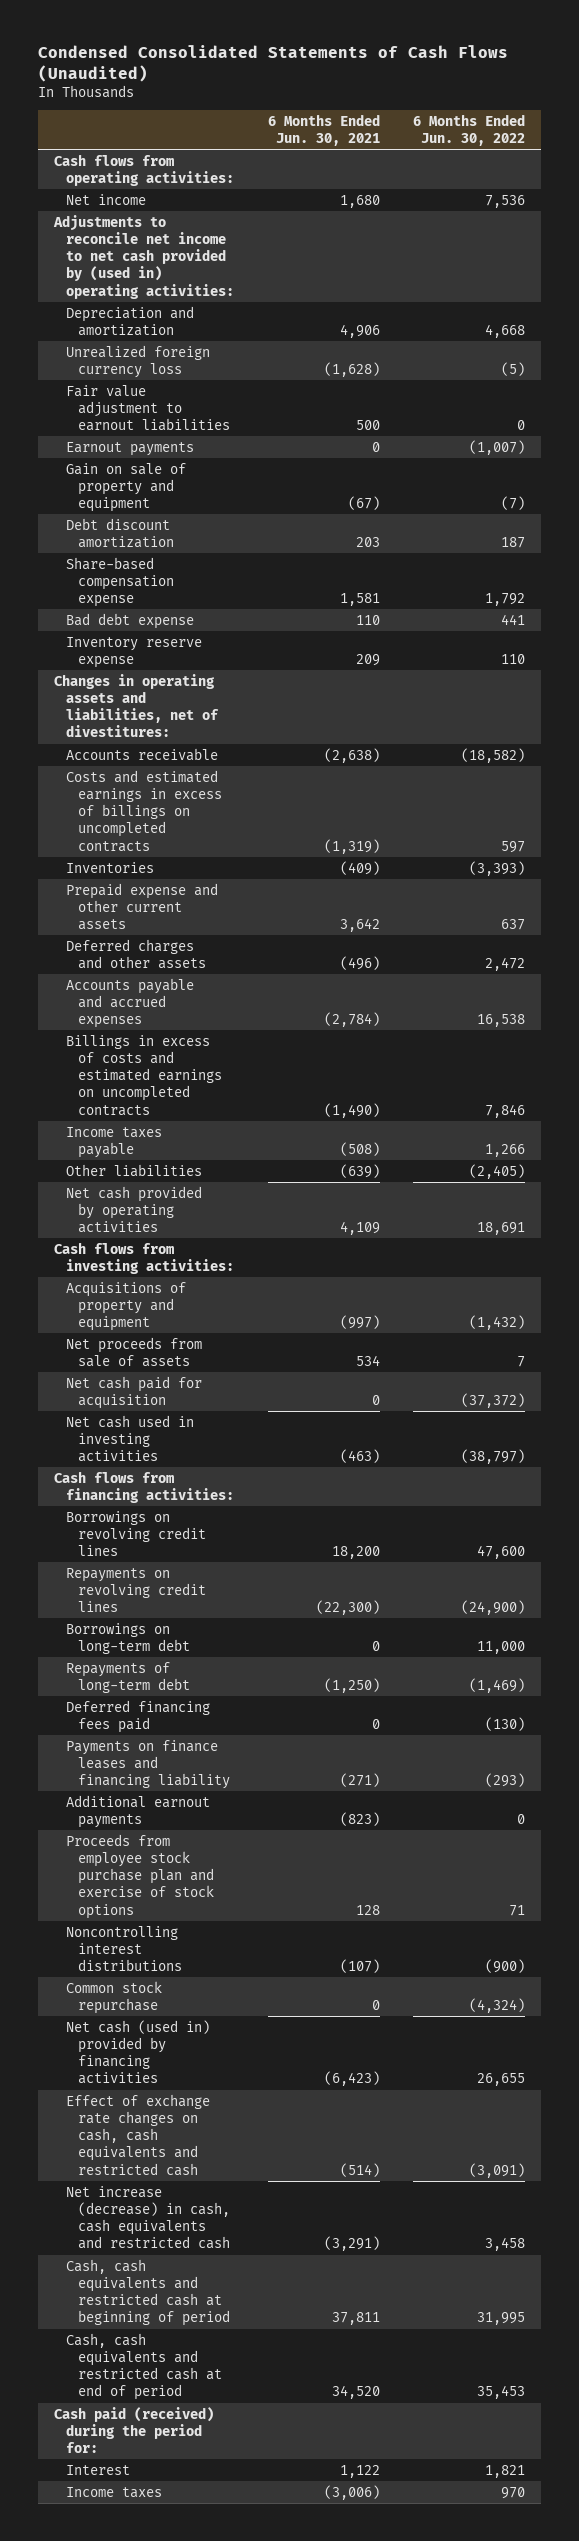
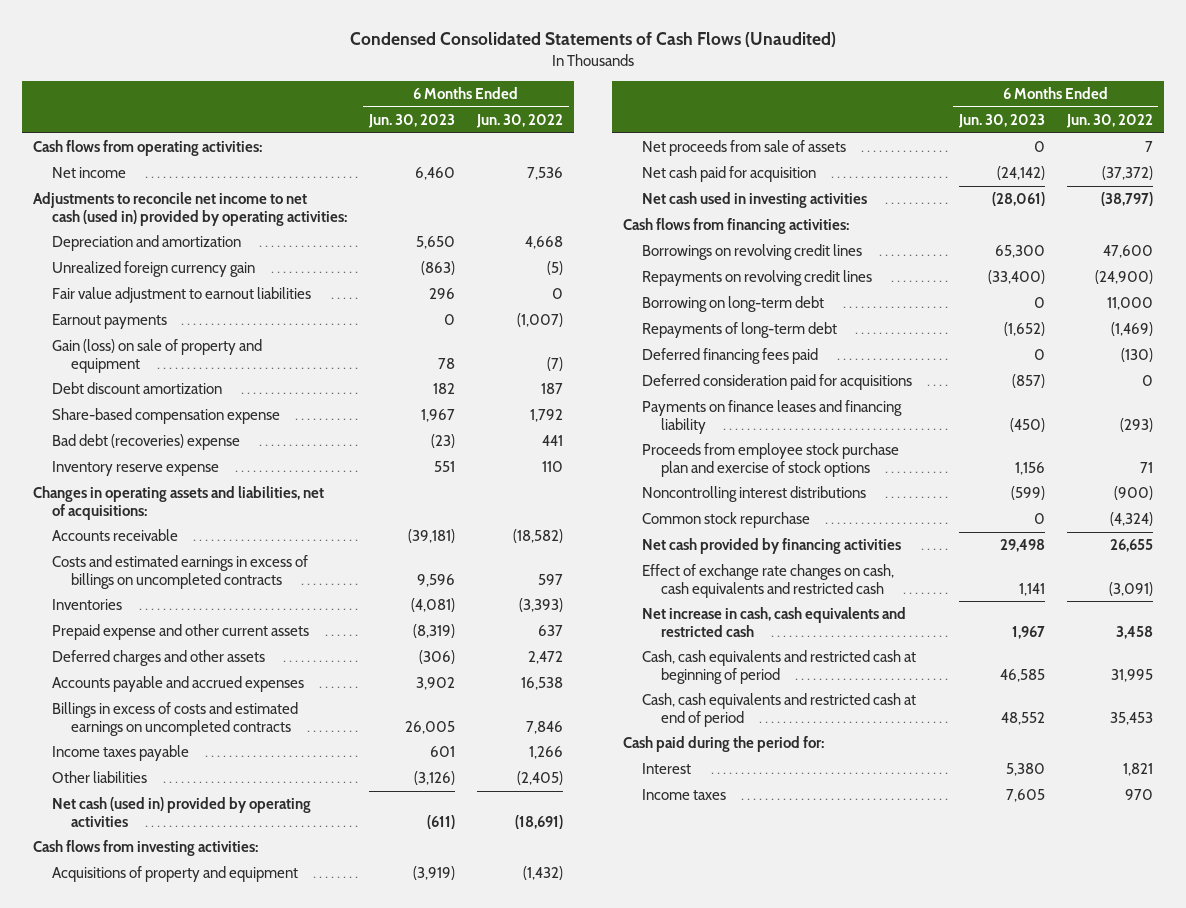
[267,113,380,147] 6 Months Ended Jun. 30, 2021 -> none
none -> [367,114,455,129] Jun. 30, 2023
[53,214,235,299] Adjustments to reconcile net income to net cash provided by (used in) operating activities: -> [32,192,347,226] Adjustments to reconcile net income to net cash (used in) provided by operating activities:
[66,344,211,378] Unrealized foreign currency loss -> [51,261,255,278] Unrealized foreign currency gain
[66,462,187,513] Gain on sale of property and equipment -> [51,339,262,373] Gain (loss) on sale of property and equipment
[66,612,195,629] Bad debt expense -> [51,434,240,451] Bad debt (recoveries) expense
[54,673,220,738] Changes in operating assets and liabilities, net of divestitures: -> [32,486,324,520] Changes in operating assets and liabilities, net of acquisitions:
[66,1185,203,1234] Net cash provided by operating activities -> [51,797,311,827] Net cash (used in) provided by operating activities
[476,1222,525,1236] 18,691 -> [515,814,564,829] (18,691)
[66,1622,191,1654] Borrowings on long-term debt -> [641,296,824,313] Borrowing on long-term debt
none -> [641,374,912,391] Deferred consideration paid for acquisitions
[66,1794,211,1828] Additional earnout payments -> none
[66,2019,211,2085] Net cash (used in) provided by financing activities -> [641,538,901,555] Net cash provided by financing activities
[66,2185,231,2250] Net increase (decrease) in cash, cash equivalents and restricted cash -> [641,607,906,637] Net increase in cash, cash equivalents and restricted cash
[54,2406,215,2454] Cash paid (received) during the period for: -> [622,736,824,753] Cash paid during the period for:

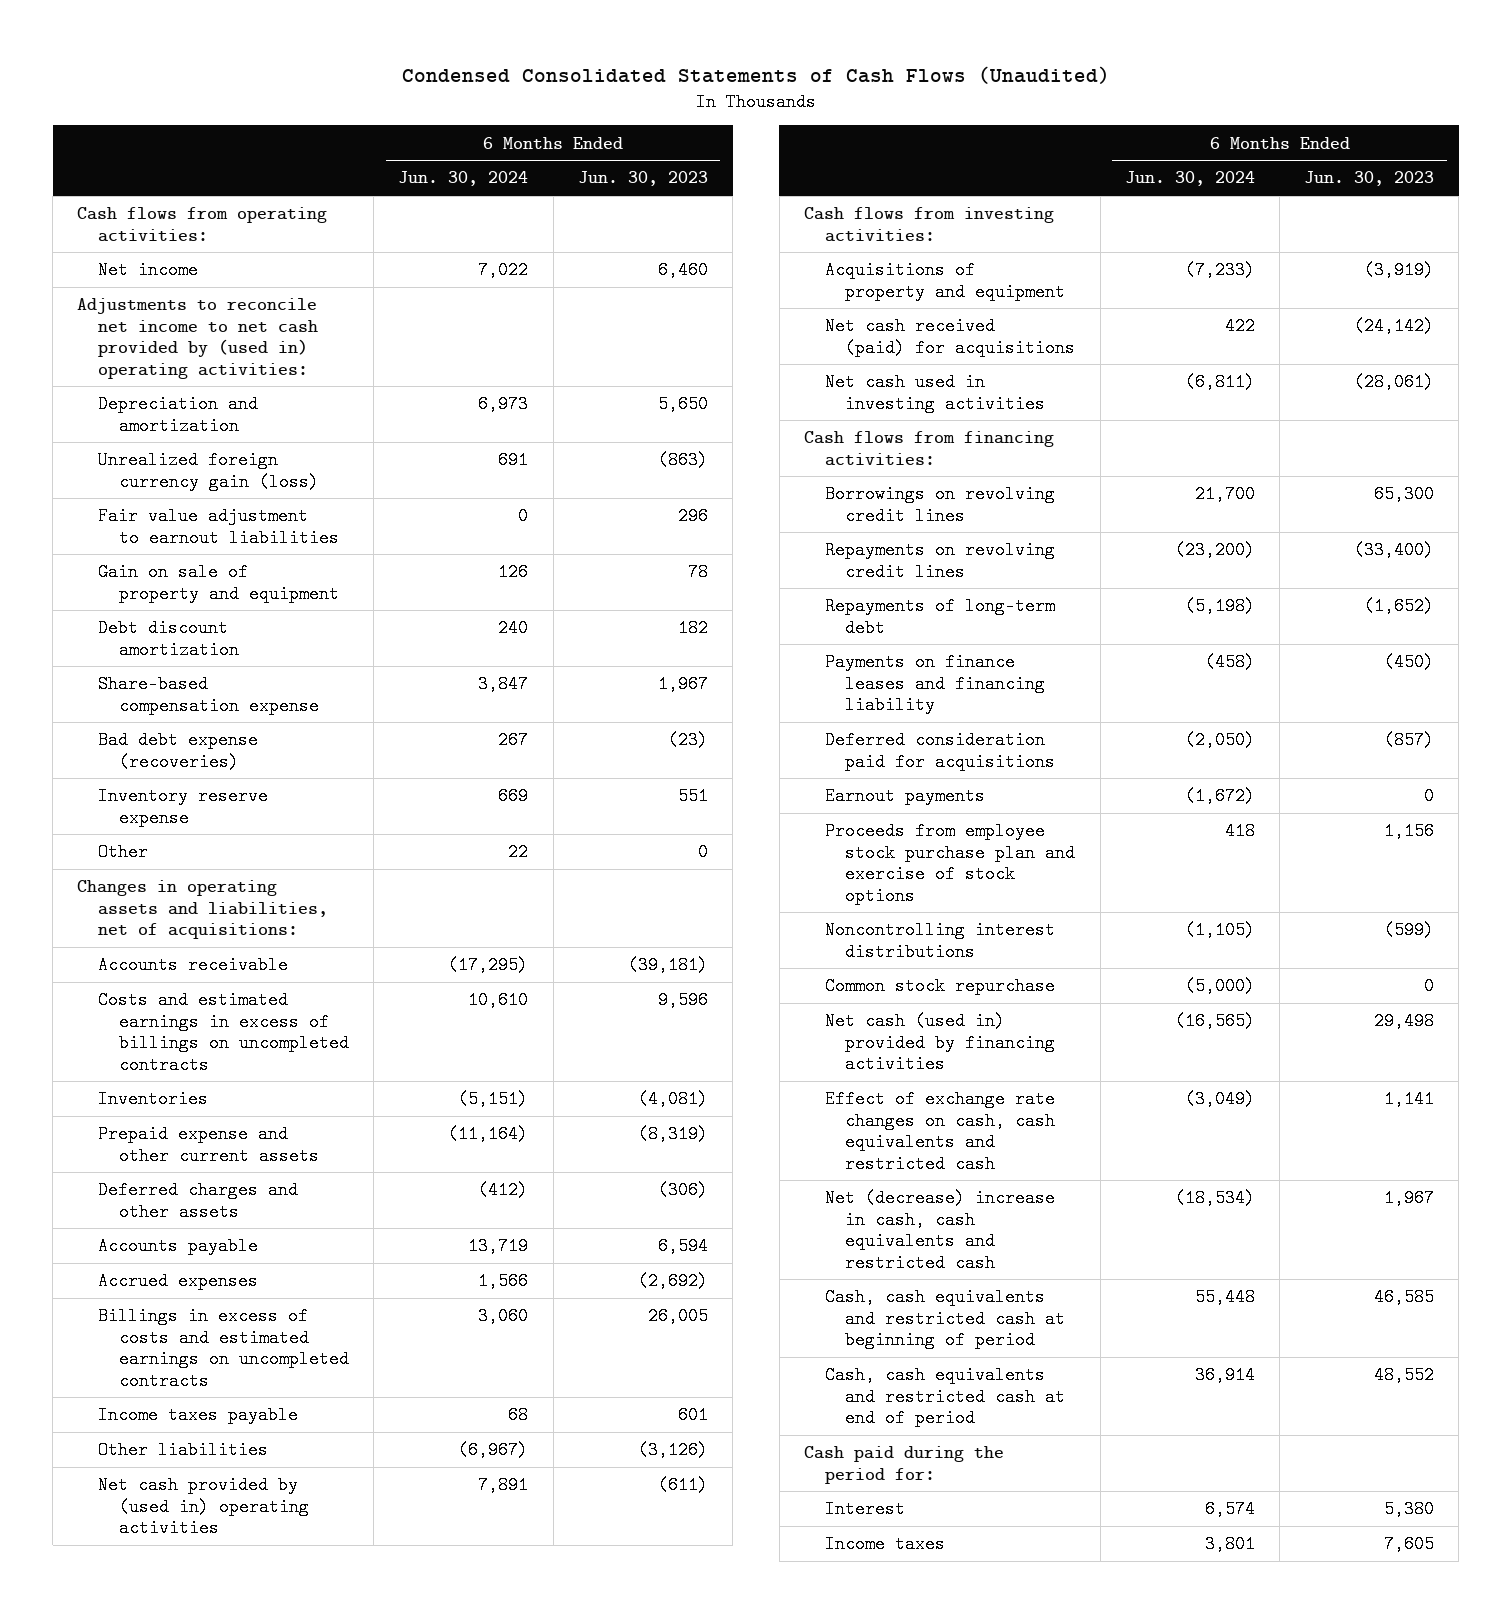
[476,114,564,129] Jun. 30, 2022 -> none
none -> [398,171,529,187] Jun. 30, 2024
[32,192,347,226] Adjustments to reconcile net income to net cash (used in) provided by operating activities: -> [77,298,319,379] Adjustments to reconcile net income to net cash provided by (used in) operating activities:
[51,261,255,278] Unrealized foreign currency gain -> [98,451,319,491] Unrealized foreign currency gain (loss)
[51,339,262,373] Gain (loss) on sale of property and equipment -> [98,563,339,603] Gain on sale of property and equipment
[51,434,240,451] Bad debt (recoveries) expense -> [98,731,259,771] Bad debt expense (recoveries)
none -> [98,843,149,862] Other
[51,676,304,693] Accounts payable and accrued expenses -> [98,1237,259,1256] Accounts payable
[415,677,455,691] 3,902 -> [657,1237,708,1256] 6,594
none -> [98,1272,259,1291] Accrued expenses
[51,797,311,827] Net cash (used in) provided by operating activities -> [98,1476,309,1538] Net cash provided by (used in) operating activities
[641,140,846,157] Net proceeds from sale of assets -> none
[641,166,816,183] Net cash paid for acquisition -> [824,317,1076,357] Net cash received (paid) for acquisitions
[641,296,824,313] Borrowing on long-term debt -> none
[641,348,818,365] Deferred financing fees paid -> none
[641,374,912,391] Deferred consideration paid for acquisitions -> [824,731,1056,771] Deferred consideration paid for acquisitions
[51,314,167,330] Earnout payments -> [824,787,985,806] Earnout payments
[641,538,901,555] Net cash provided by financing activities -> [824,1012,1056,1074] Net cash (used in) provided by financing activities
[641,607,906,637] Net increase in cash, cash equivalents and restricted cash -> [824,1189,1055,1272] Net (decrease) increase in cash, cash equivalents and restricted cash

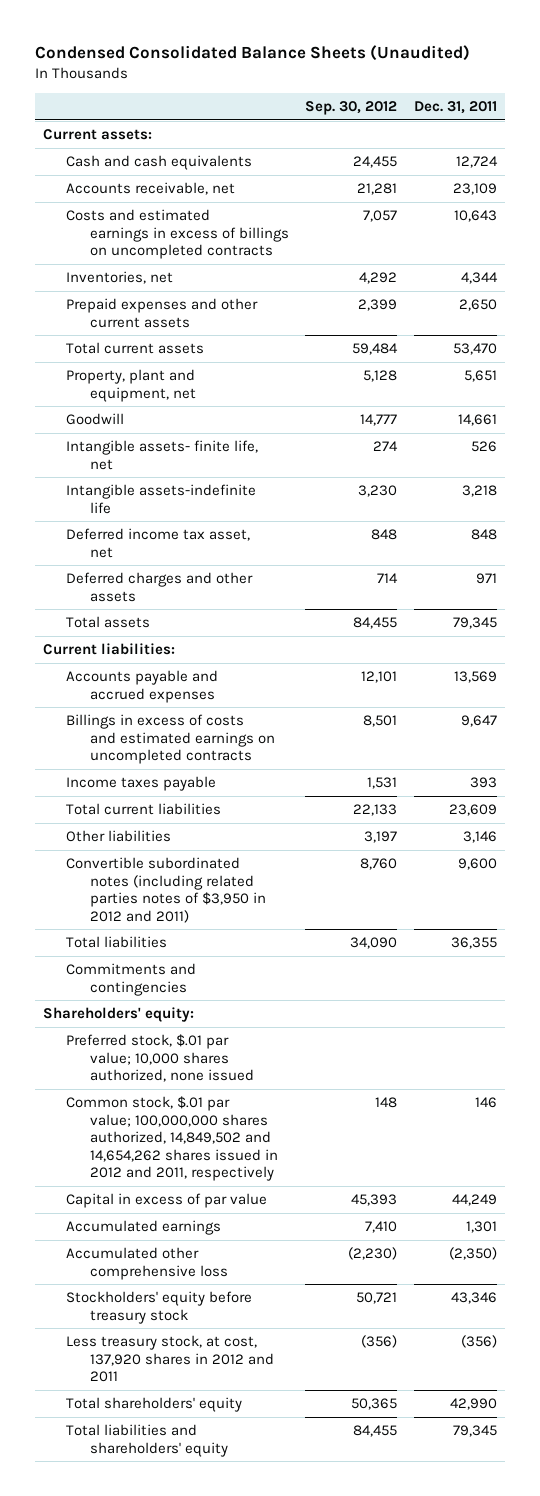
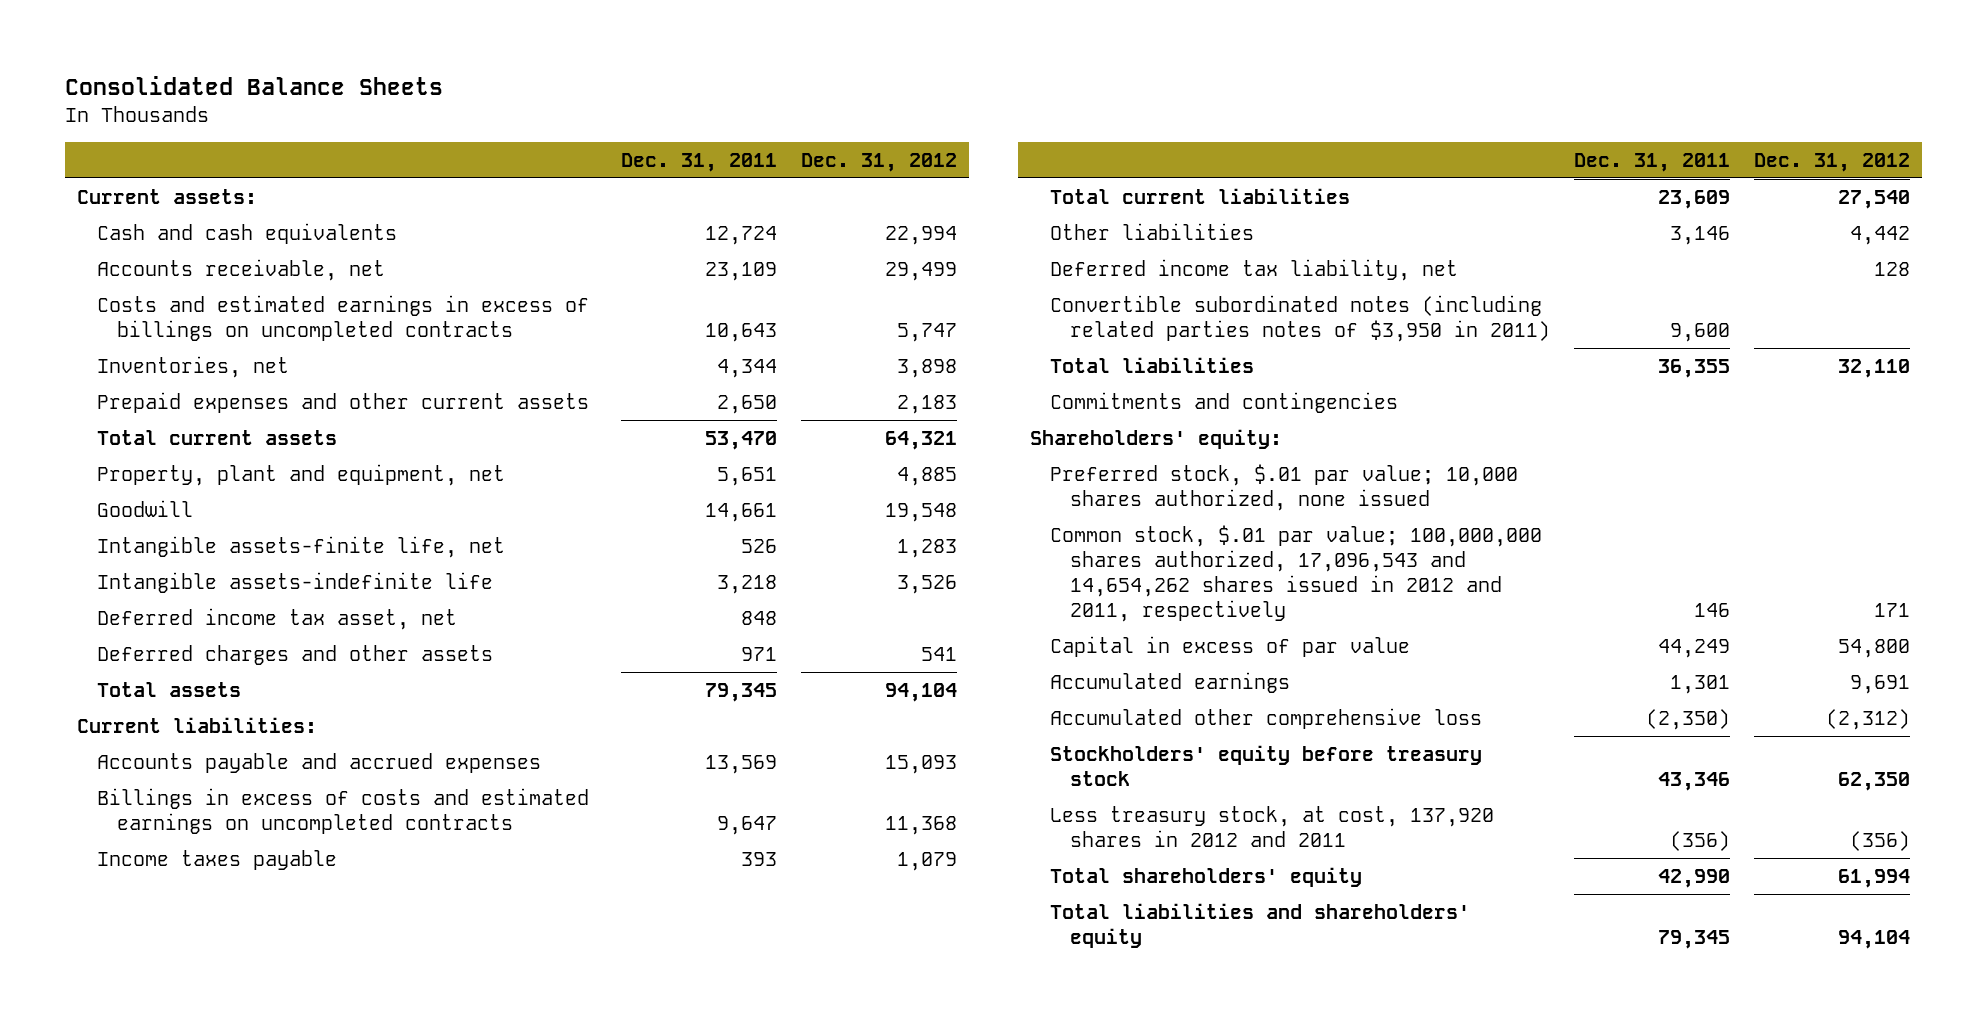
[34,44,470,61] Condensed Consolidated Balance Sheets (Unaudited) -> [64,76,443,96] Consolidated Balance Sheets
[305,101,398,116] Sep. 30, 2012 -> none
none -> [800,152,957,172] Dec. 31, 2012
[66,440,259,470] Intangible assets- finite life, net -> [96,535,505,558] Intangible assets-finite life, net
none -> [1050,258,1459,281] Deferred income tax liability, net
[66,857,266,923] Convertible subordinated notes (including related parties notes of $3,950 in 2012 and 2011) -> [1050,294,1551,342] Convertible subordinated notes (including related parties notes of $3,950 in 2011)
[66,1096,278,1181] Common stock, $.01 par value; 100,000,000 shares authorized, 14,849,502 and 14,654,262 shares issued in 2012 and 2011, respectively -> [1050,524,1543,623] Common stock, $.01 par value; 100,000,000 shares authorized, 17,096,543 and 14,654,262 shares issued in 2012 and 2011, respectively

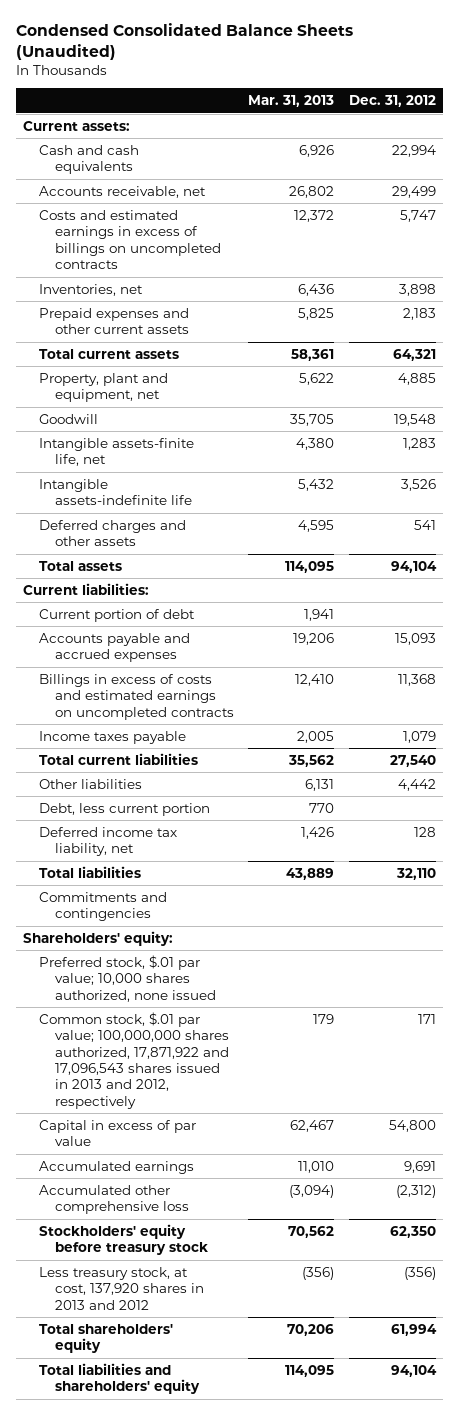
[64,76,443,96] Consolidated Balance Sheets -> [15,23,353,61] Condensed Consolidated Balance Sheets (Unaudited)
[620,152,777,172] Dec. 31, 2011 -> none
none -> [248,95,335,108] Mar. 31, 2013
[96,607,457,630] Deferred income tax asset, net -> none
none -> [38,608,195,622] Current portion of debt
none -> [38,802,210,816] Debt, less current portion
[1050,294,1551,342] Convertible subordinated notes (including related parties notes of $3,950 in 2011) -> none
[1050,524,1543,623] Common stock, $.01 par value; 100,000,000 shares authorized, 17,096,543 and 14,654,262 shares issued in 2012 and 2011, respectively -> [38,1011,230,1109] Common stock, $.01 par value; 100,000,000 shares authorized, 17,871,922 and 17,096,543 shares issued in 2013 and 2012, respectively
[1050,805,1495,847] Less treasury stock, at cost, 137,920 shares in 2012 and 2011 -> [38,1266,205,1310] Less treasury stock, at cost, 137,920 shares in 2013 and 2012

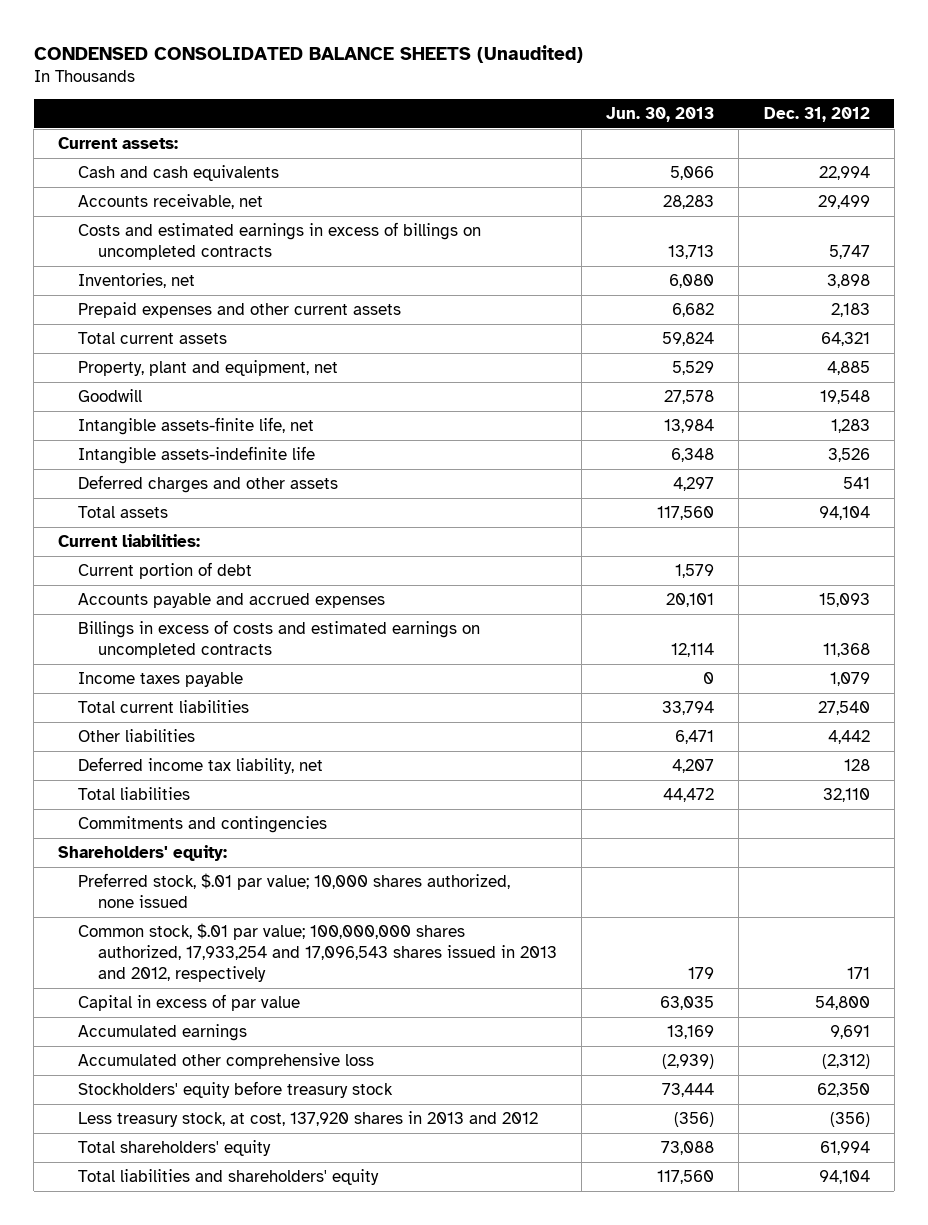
[15,23,353,61] Condensed Consolidated Balance Sheets (Unaudited) -> [33,44,583,63] CONDENSED CONSOLIDATED BALANCE SHEETS (Unaudited)
[248,95,335,108] Mar. 31, 2013 -> none
none -> [606,106,715,122] Jun. 30, 2013
[38,802,210,816] Debt, less current portion -> none
[38,1011,230,1109] Common stock, $.01 par value; 100,000,000 shares authorized, 17,871,922 and 17,096,543 shares issued in 2013 and 2012, respectively -> [78,923,558,983] Common stock, $.01 par value; 100,000,000 shares authorized, 17,933,254 and 17,096,543 shares issued in 2013 and 2012, respectively

